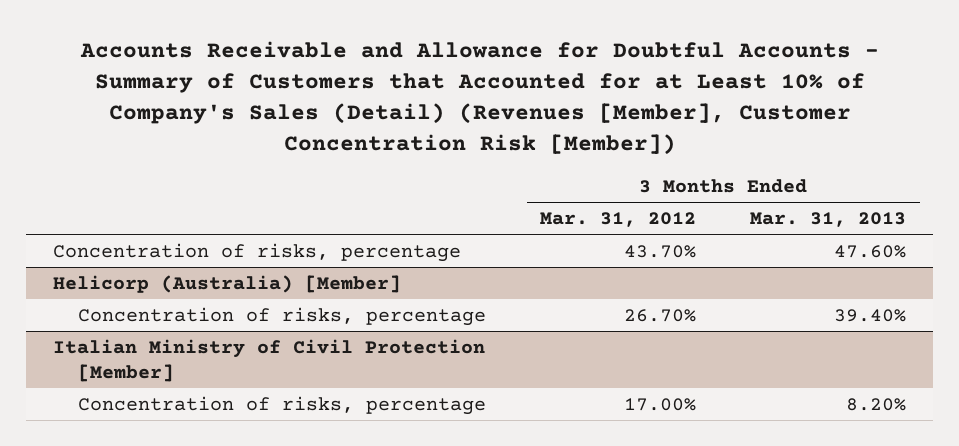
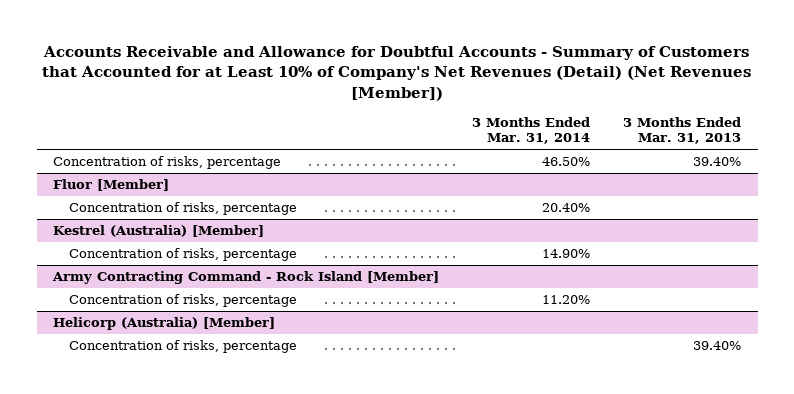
[79,40,879,156] Accounts Receivable and Allowance for Doubtful Accounts - Summary of Customers that Accounted for at Least 10% of Company's Sales (Detail) (Revenues [Member], Customer Concentration Risk [Member]) -> [42,45,752,101] Accounts Receivable and Allowance for Doubtful Accounts - Summary of Customers that Accounted for at Least 10% of Company's Net Revenues (Detail) (Net Revenues [Member])
[540,212,697,228] Mar. 31, 2012 -> none
none -> [472,117,591,145] 3 Months Ended Mar. 31, 2014
[834,244,907,258] 47.60% -> [693,157,742,167] 39.40%
none -> [53,179,170,192] Fluor [Member]
none -> [68,202,297,216] Concentration of risks, percentage
none -> [53,225,265,238] Kestrel (Australia) [Member]
none -> [68,248,297,262] Concentration of risks, percentage
none -> [52,271,440,285] Army Contracting Command - Rock Island [Member]
none -> [68,294,297,308] Concentration of risks, percentage
[52,338,485,382] Italian Ministry of Civil Protection [Member] -> none
[78,395,487,415] Concentration of risks, percentage -> none

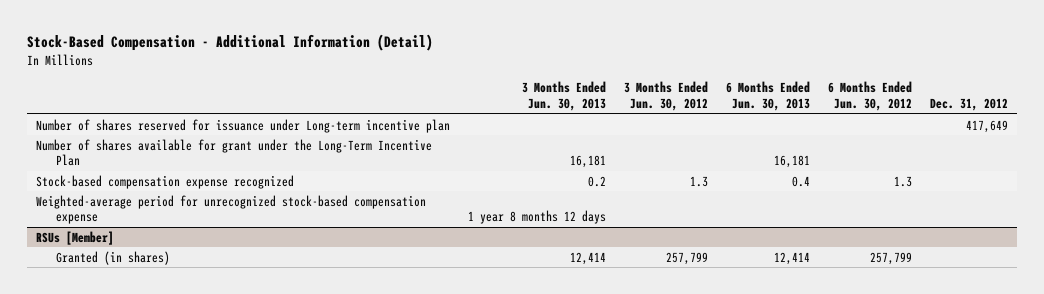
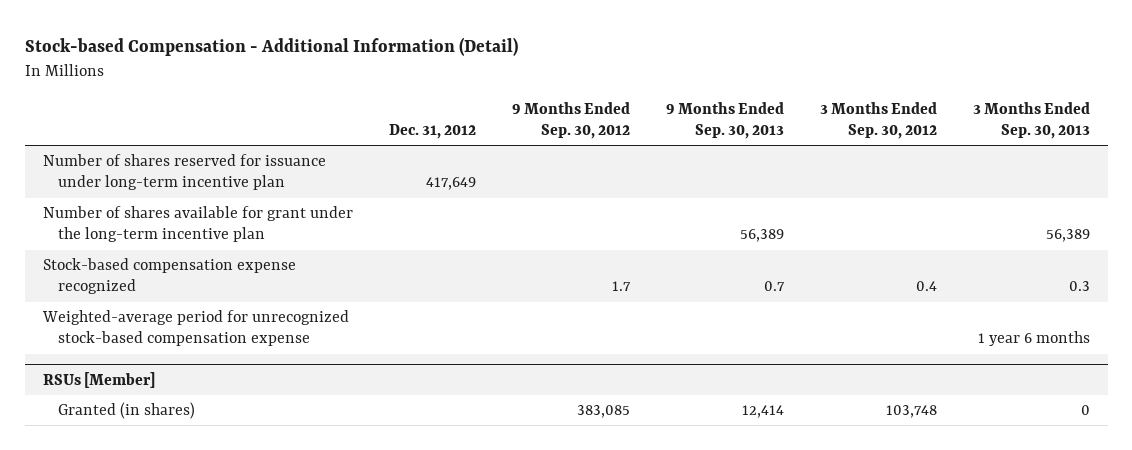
[26,34,433,52] Stock-Based Compensation - Additional Information (Detail) -> [24,37,518,57] Stock-based Compensation - Additional Information (Detail)
[521,81,606,112] 3 Months Ended Jun. 30, 2013 -> none
[623,81,708,112] 3 Months Ended Jun. 30, 2012 -> none
[725,81,810,112] 6 Months Ended Jun. 30, 2013 -> none
[827,81,912,112] 6 Months Ended Jun. 30, 2012 -> none
none -> [511,101,630,139] 9 Months Ended Sep. 30, 2012
none -> [665,101,784,139] 9 Months Ended Sep. 30, 2013
none -> [819,101,937,139] 3 Months Ended Sep. 30, 2012
none -> [972,101,1090,139] 3 Months Ended Sep. 30, 2013
[35,118,450,133] Number of shares reserved for issuance under Long-term incentive plan -> [42,154,326,191] Number of shares reserved for issuance under long-term incentive plan
[35,138,432,167] Number of shares available for grant under the Long-Term Incentive Plan -> [42,206,353,243] Number of shares available for grant under the long-term incentive plan

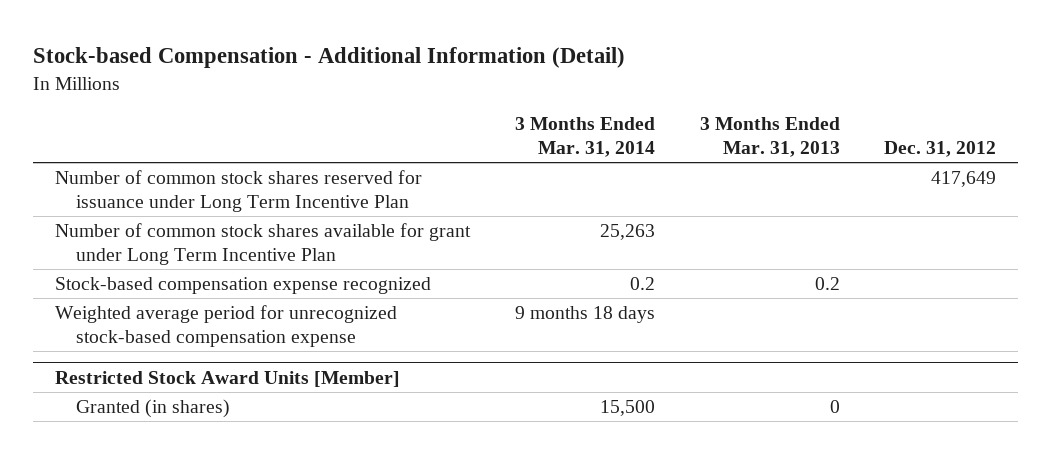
[511,101,630,139] 9 Months Ended Sep. 30, 2012 -> none
[665,101,784,139] 9 Months Ended Sep. 30, 2013 -> none
[819,101,937,139] 3 Months Ended Sep. 30, 2012 -> none
[972,101,1090,139] 3 Months Ended Sep. 30, 2013 -> none
none -> [514,117,655,158] 3 Months Ended Mar. 31, 2014
none -> [699,117,840,158] 3 Months Ended Mar. 31, 2013
[42,154,326,191] Number of shares reserved for issuance under long-term incentive plan -> [55,169,423,212] Number of common stock shares reserved for issuance under Long Term Incentive Plan
[42,206,353,243] Number of shares available for grant under the long-term incentive plan -> [55,222,472,265] Number of common stock shares available for grant under Long Term Incentive Plan
[42,371,155,388] RSUs [Member] -> none
[57,402,195,420] Granted (in shares) -> none
[41,310,349,347] Weighted-average period for unrecognized stock-based compensation expense -> [55,304,398,347] Weighted average period for unrecognized stock-based compensation expense
none -> [55,370,401,387] Restricted Stock Award Units [Member]
none -> [76,398,231,418] Granted (in shares)

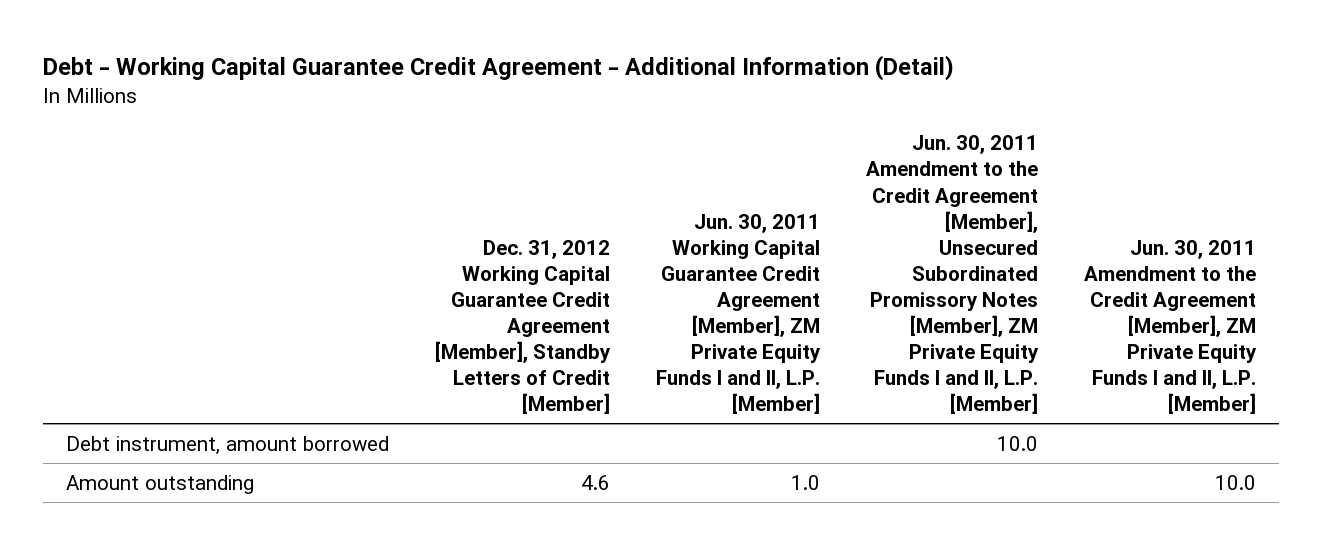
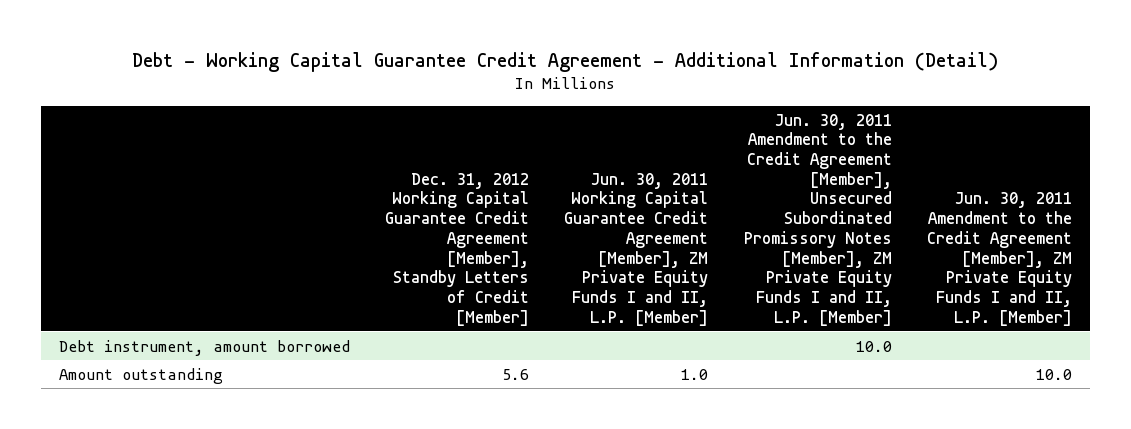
[581,474,611,490] 4.6 -> [501,368,529,380] 5.6

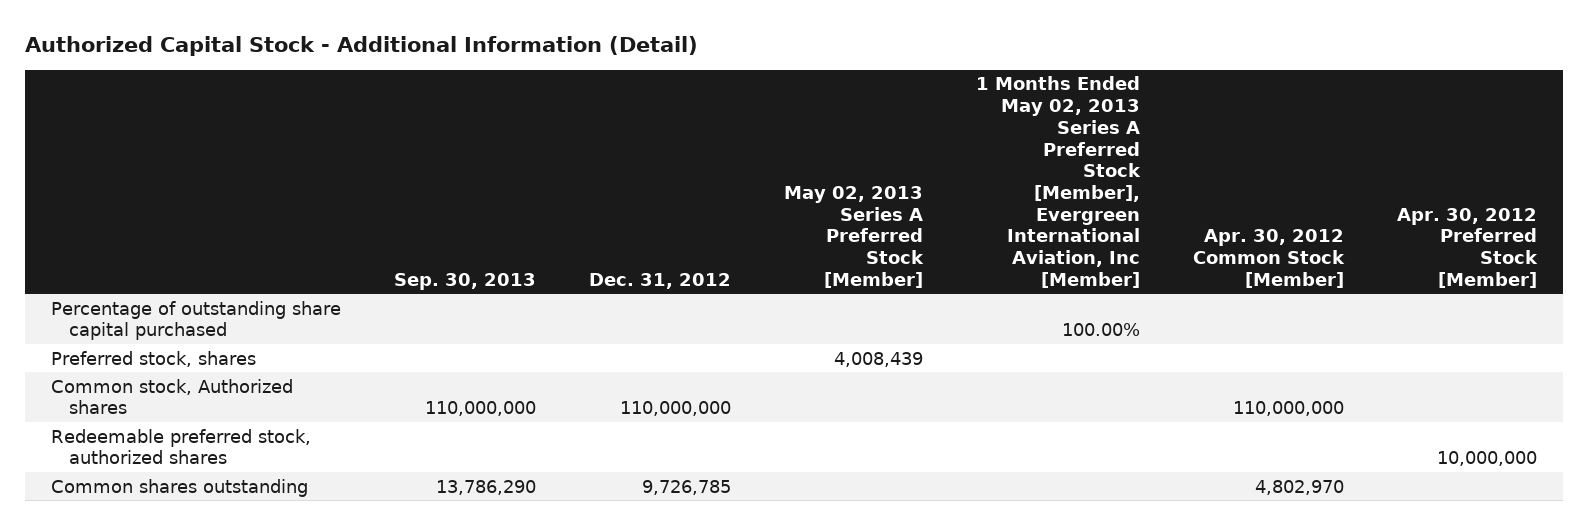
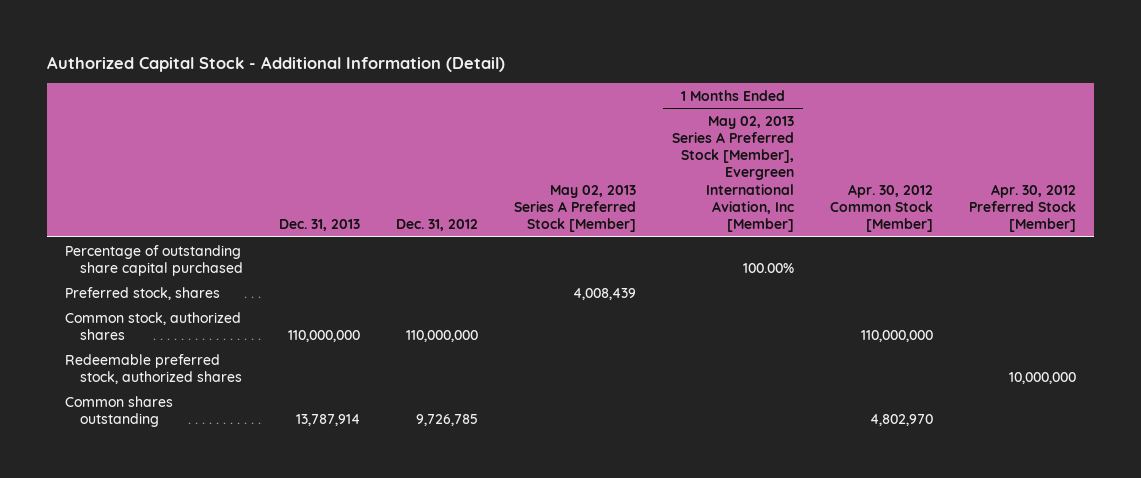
[394,272,537,290] Sep. 30, 2013 -> none
none -> [278,218,360,231] Dec. 31, 2013
[51,378,294,415] Common stock, Authorized shares -> [64,311,241,340] Common stock, authorized shares

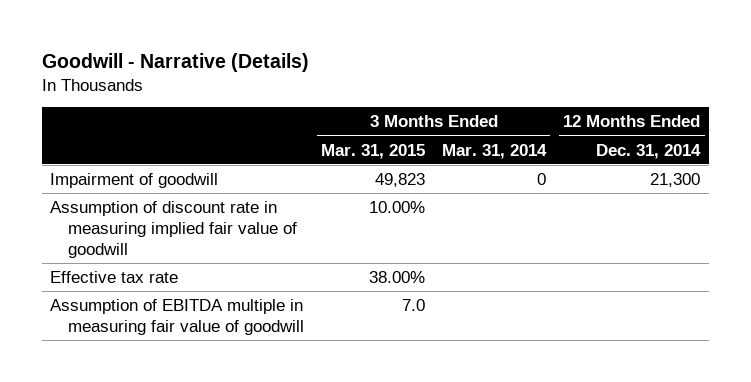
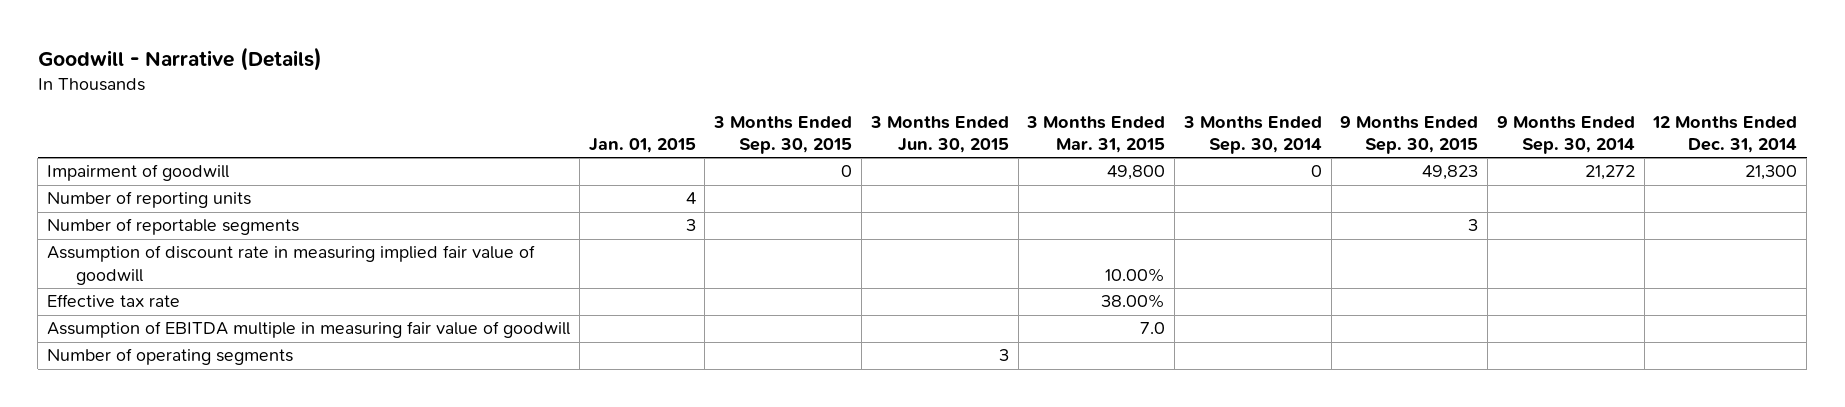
[442,143,548,159] Mar. 31, 2014 -> none
none -> [588,138,696,154] Jan. 01, 2015
none -> [713,116,853,155] 3 Months Ended Sep. 30, 2015
none -> [869,116,1009,154] 3 Months Ended Jun. 30, 2015
none -> [1182,116,1322,155] 3 Months Ended Sep. 30, 2014
none -> [1340,116,1479,155] 9 Months Ended Sep. 30, 2015
none -> [1496,116,1635,155] 9 Months Ended Sep. 30, 2014
[375,172,426,187] 49,823 -> [1107,165,1166,181] 49,800
none -> [47,191,252,209] Number of reporting units
none -> [47,218,300,236] Number of reportable segments
none -> [47,348,294,366] Number of operating segments

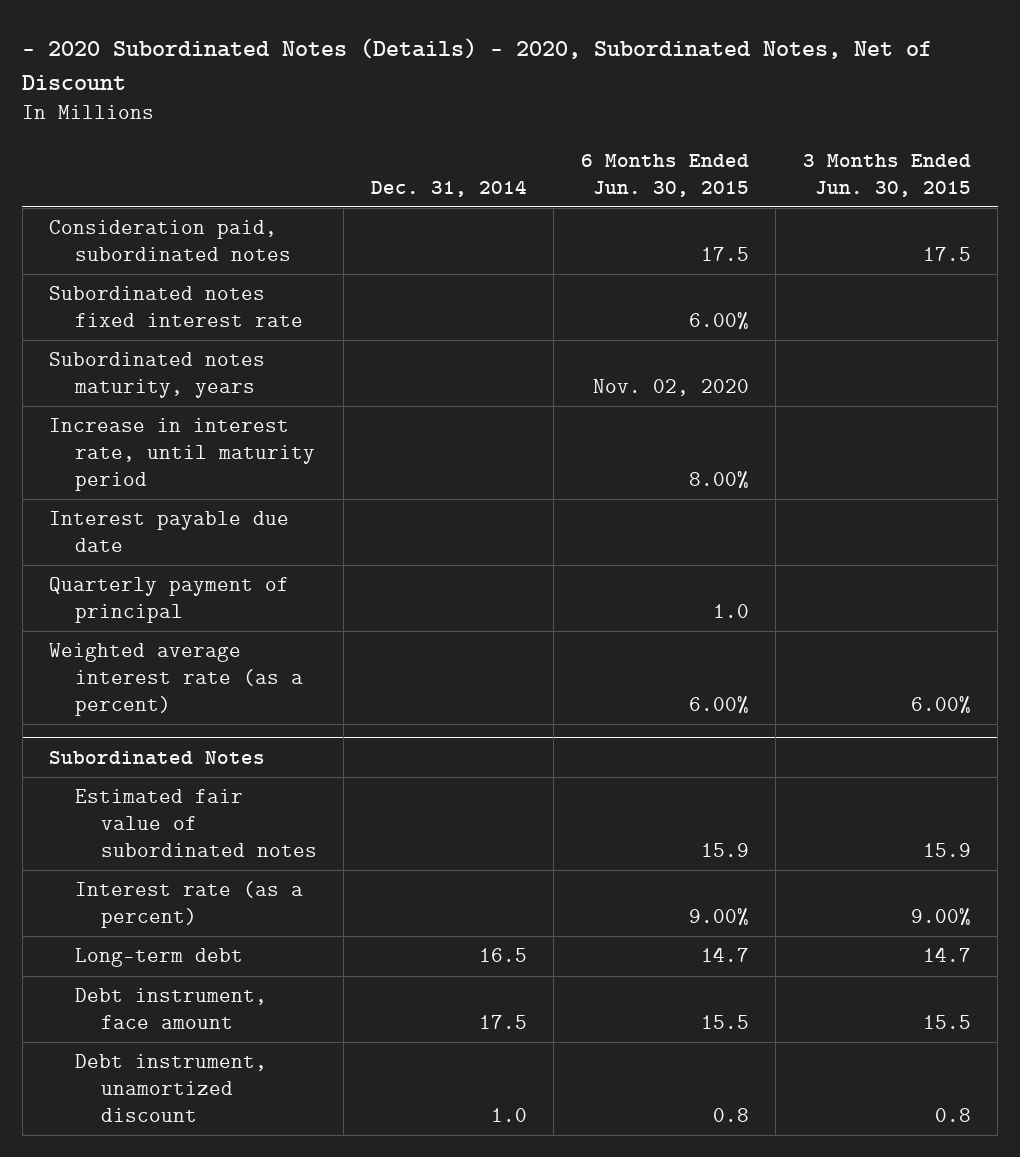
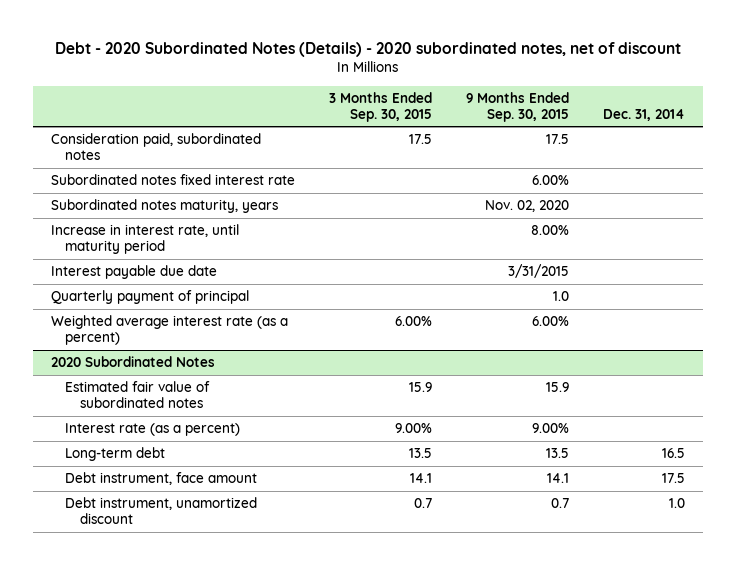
[22,38,933,90] - 2020 Subordinated Notes (Details) - 2020, Subordinated Notes, Net of Discount -> [55,42,682,58] Debt - 2020 Subordinated Notes (Details) - 2020 subordinated notes, net of discount
[580,153,749,197] 6 Months Ended Jun. 30, 2015 -> none
[802,153,971,197] 3 Months Ended Jun. 30, 2015 -> none
none -> [328,92,432,122] 3 Months Ended Sep. 30, 2015
none -> [466,92,570,122] 9 Months Ended Sep. 30, 2015
[49,750,266,765] Subordinated Notes -> [50,356,215,368] 2020 Subordinated Notes

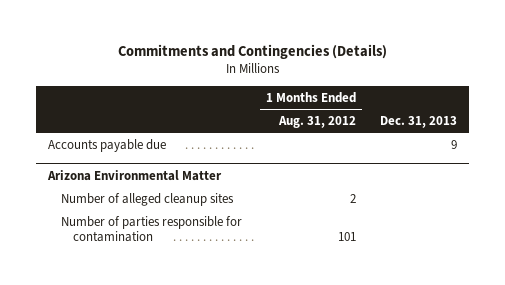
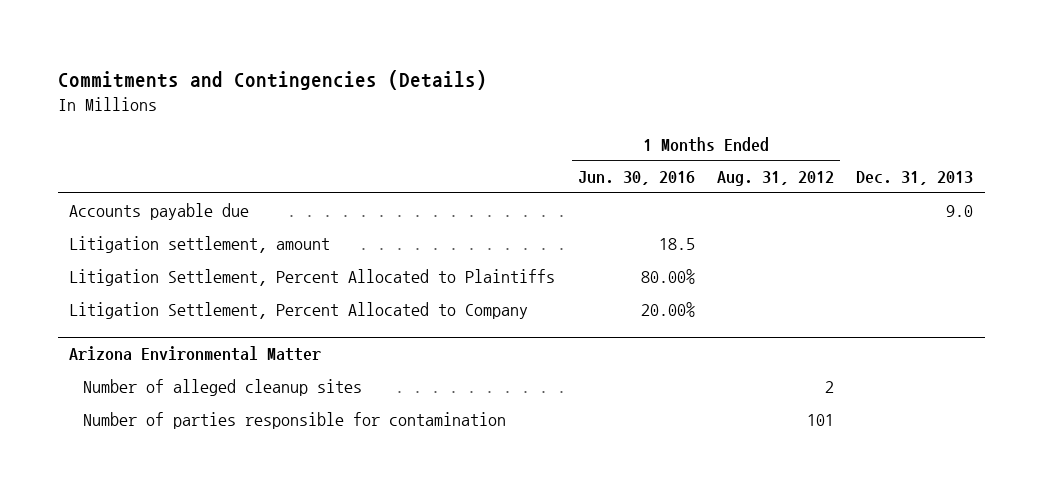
none -> [577,171,695,186] Jun. 30, 2016
[450,139,457,149] 9 -> [946,205,974,218] 9.0
none -> [69,236,331,254] Litigation settlement, amount
none -> [69,269,556,287] Litigation Settlement, Percent Allocated to Plaintiffs
none -> [69,302,529,320] Litigation Settlement, Percent Allocated to Company

